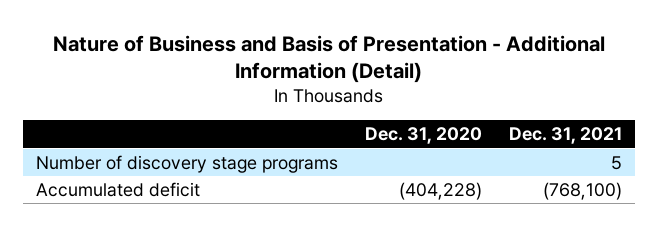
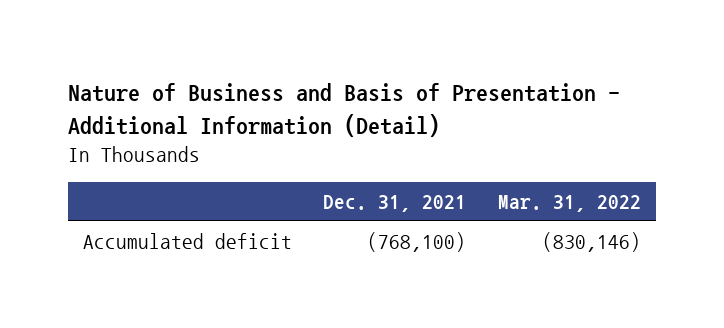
[365,127,483,145] Dec. 31, 2020 -> none
none -> [497,195,641,213] Mar. 31, 2022
[36,155,339,174] Number of discovery stage programs -> none

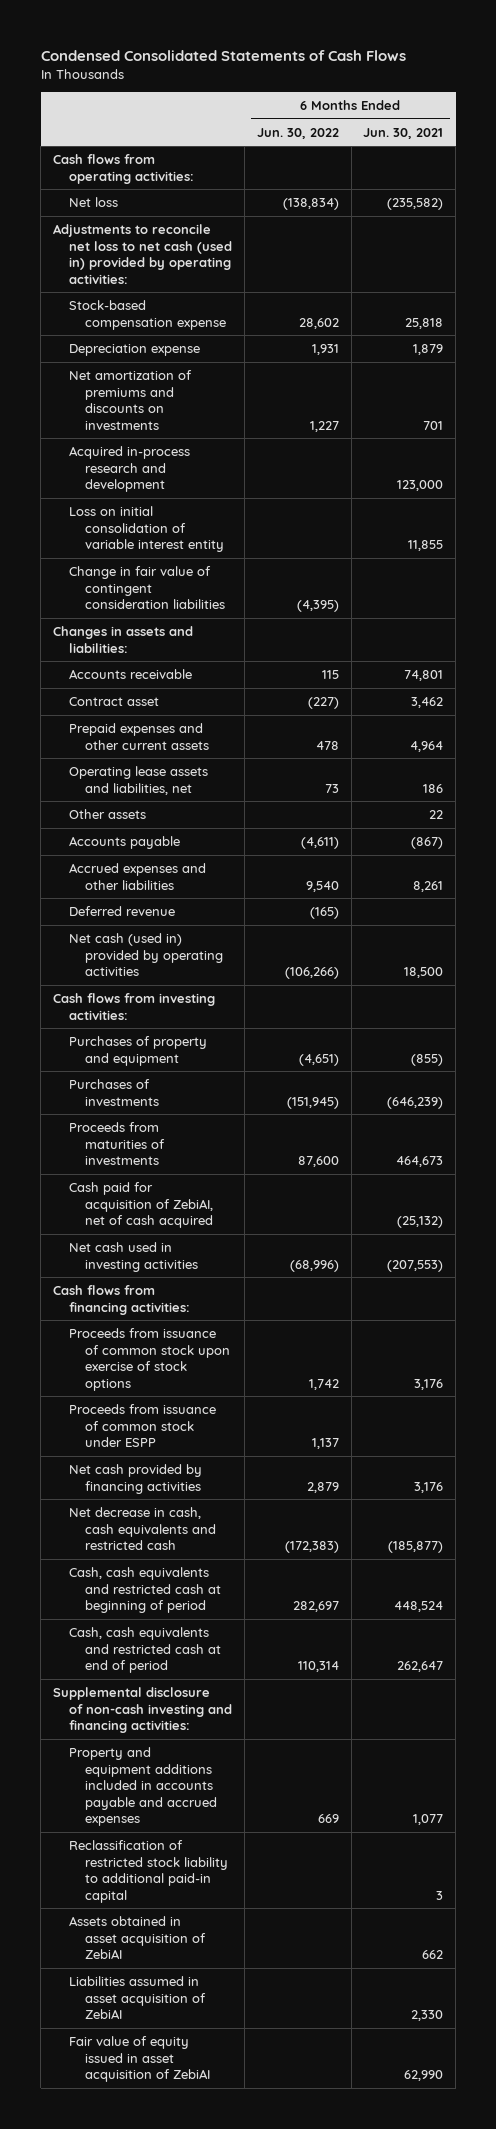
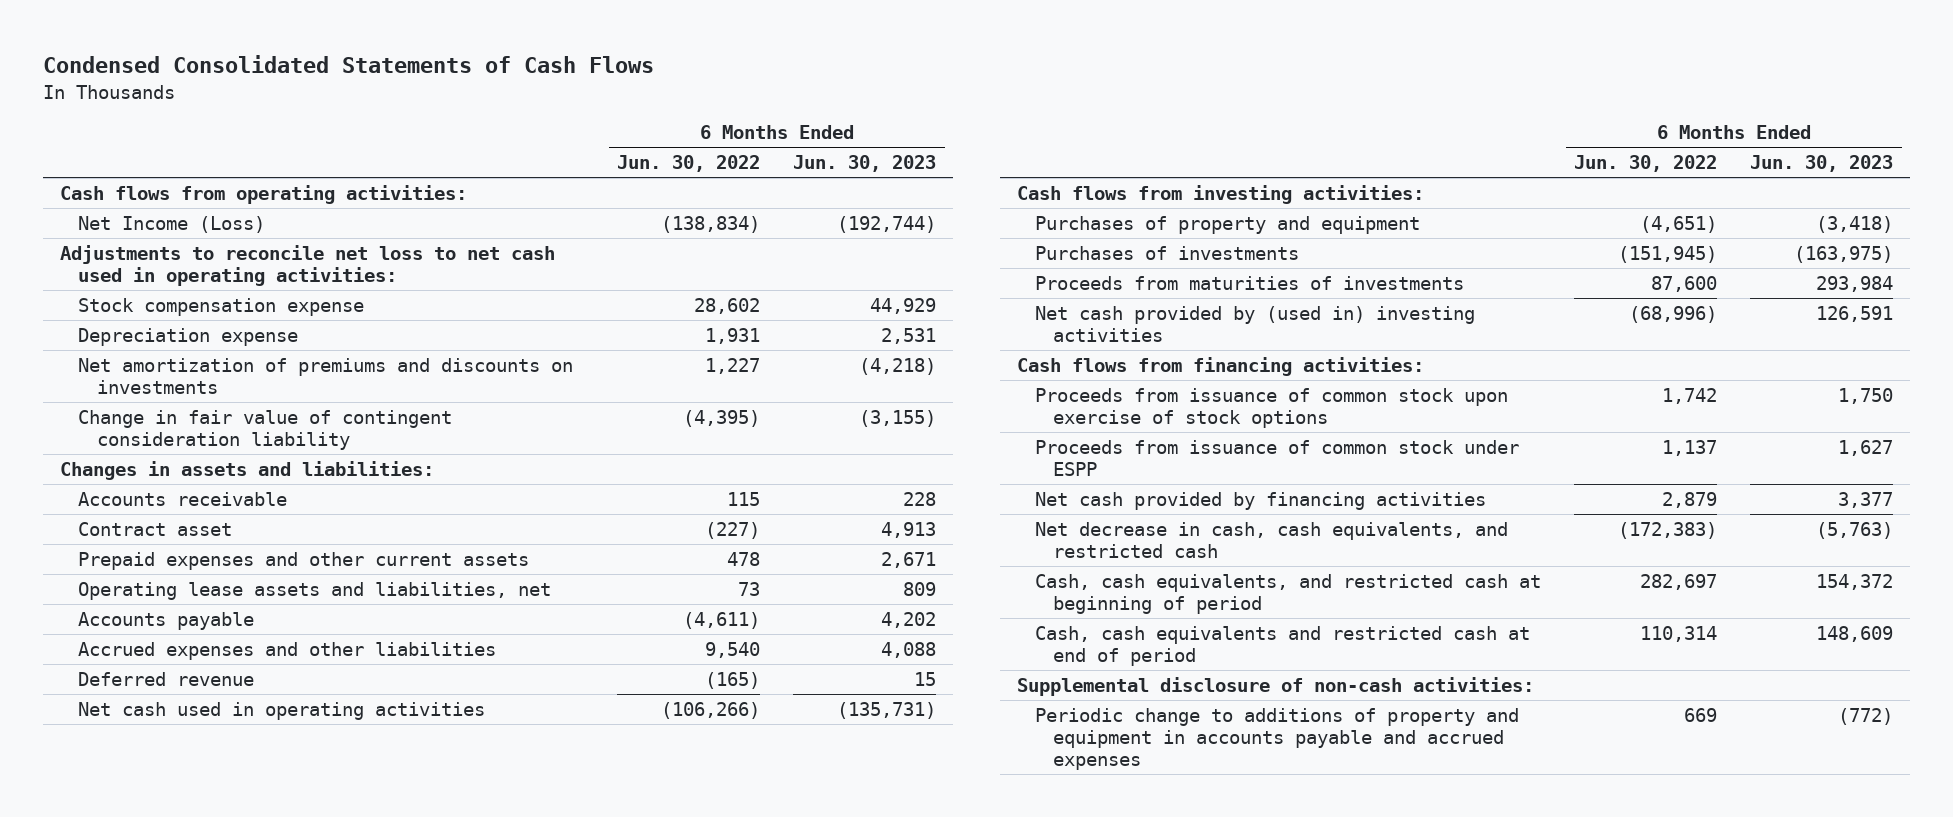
[363,127,444,139] Jun. 30, 2021 -> none
none -> [793,155,937,173] Jun. 30, 2023
[69,197,119,208] Net loss -> [78,215,266,233] Net Income (Loss)
[53,224,233,284] Adjustments to reconcile net loss to net cash (used in) provided by operating activities: -> [60,244,556,286] Adjustments to reconcile net loss to net cash used in operating activities:
[69,300,227,330] Stock-based compensation expense -> [78,297,365,316] Stock compensation expense
[69,446,191,493] Acquired in-process research and development -> none
[69,506,225,553] Loss on initial consolidation of variable interest entity -> none
[69,566,226,610] Change in fair value of contingent consideration liabilities -> [78,409,453,450] Change in fair value of contingent consideration liability
[69,809,147,820] Other assets -> none
[69,933,224,977] Net cash (used in) provided by operating activities -> [78,701,486,720] Net cash used in operating activities
[69,1182,214,1229] Cash paid for acquisition of ZebiAI, net of cash acquired -> none
[69,1242,199,1272] Net cash used in investing activities -> [1035,305,1476,342] Net cash provided by (used in) investing activities
[69,1507,217,1551] Net decrease in cash, cash equivalents and restricted cash -> [1035,521,1509,558] Net decrease in cash, cash equivalents, and restricted cash
[69,1567,222,1614] Cash, cash equivalents and restricted cash at beginning of period -> [1035,573,1542,614] Cash, cash equivalents, and restricted cash at beginning of period
[69,1840,229,1903] Reclassification of restricted stock liability to additional paid-in capital -> none
[69,1916,207,1960] Assets obtained in asset acquisition of ZebiAI -> none
[69,1976,207,2020] Liabilities assumed in asset acquisition of ZebiAI -> none
[69,2036,211,2083] Fair value of equity issued in asset acquisition of ZebiAI -> none
[53,1687,233,1734] Supplemental disclosure of non-cash investing and financing activities: -> [1016,676,1534,696] Supplemental disclosure of non-cash activities:
[69,1747,218,1827] Property and equipment additions included in accounts payable and accrued expenses -> [1035,707,1520,770] Periodic change to additions of property and equipment in accounts payable and accrued expenses

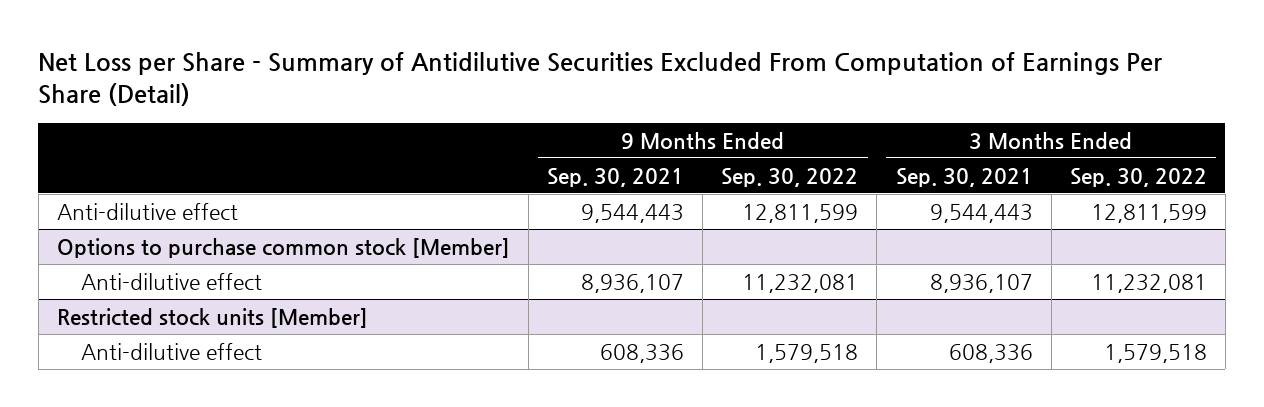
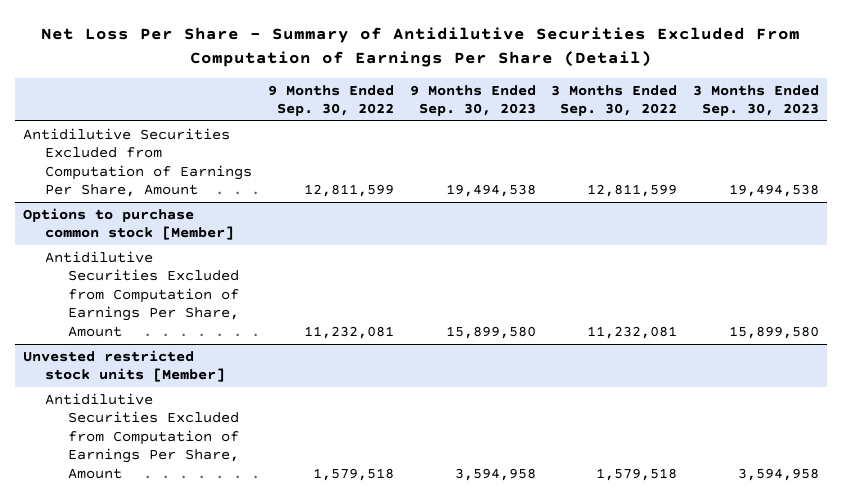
[38,52,1163,107] Net Loss per Share - Summary of Antidilutive Securities Excluded From Computation of Earnings Per Share (Detail) -> [41,26,801,67] Net Loss Per Share - Summary of Antidilutive Securities Excluded From Computation of Earnings Per Share (Detail)
[547,167,685,187] Sep. 30, 2021 -> none
[895,167,1033,187] Sep. 30, 2021 -> none
none -> [409,84,536,117] 9 Months Ended Sep. 30, 2023
none -> [693,84,820,117] 3 Months Ended Sep. 30, 2023
[56,202,238,220] Anti-dilutive effect -> [22,127,253,198] Antidilutive Securities Excluded from Computation of Earnings Per Share, Amount
[81,272,263,290] Anti-dilutive effect -> [45,250,239,337] Antidilutive Securities Excluded from Computation of Earnings Per Share, Amount
[56,307,368,328] Restricted stock units [Member] -> [22,349,226,383] Unvested restricted stock units [Member]
[81,342,263,360] Anti-dilutive effect -> [45,392,239,479] Antidilutive Securities Excluded from Computation of Earnings Per Share, Amount

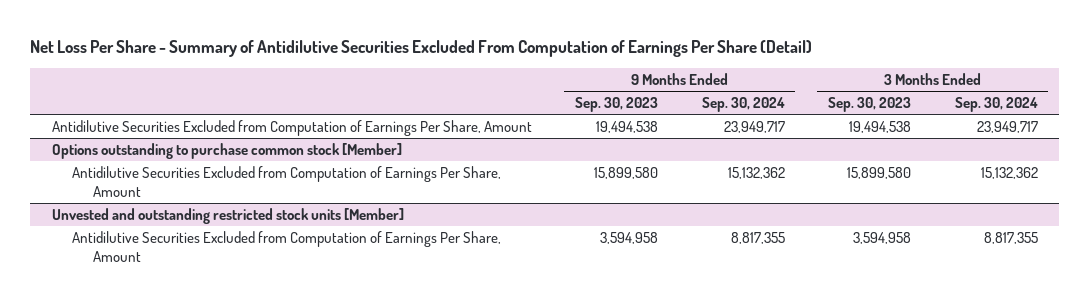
[267,84,394,117] 9 Months Ended Sep. 30, 2022 -> none
[551,84,678,117] 3 Months Ended Sep. 30, 2022 -> none
none -> [701,97,785,113] Sep. 30, 2024
none -> [954,97,1038,113] Sep. 30, 2024
[22,207,235,241] Options to purchase common stock [Member] -> [51,142,402,159] Options outstanding to purchase common stock [Member]
[22,349,226,383] Unvested restricted stock units [Member] -> [51,207,404,224] Unvested and outstanding restricted stock units [Member]

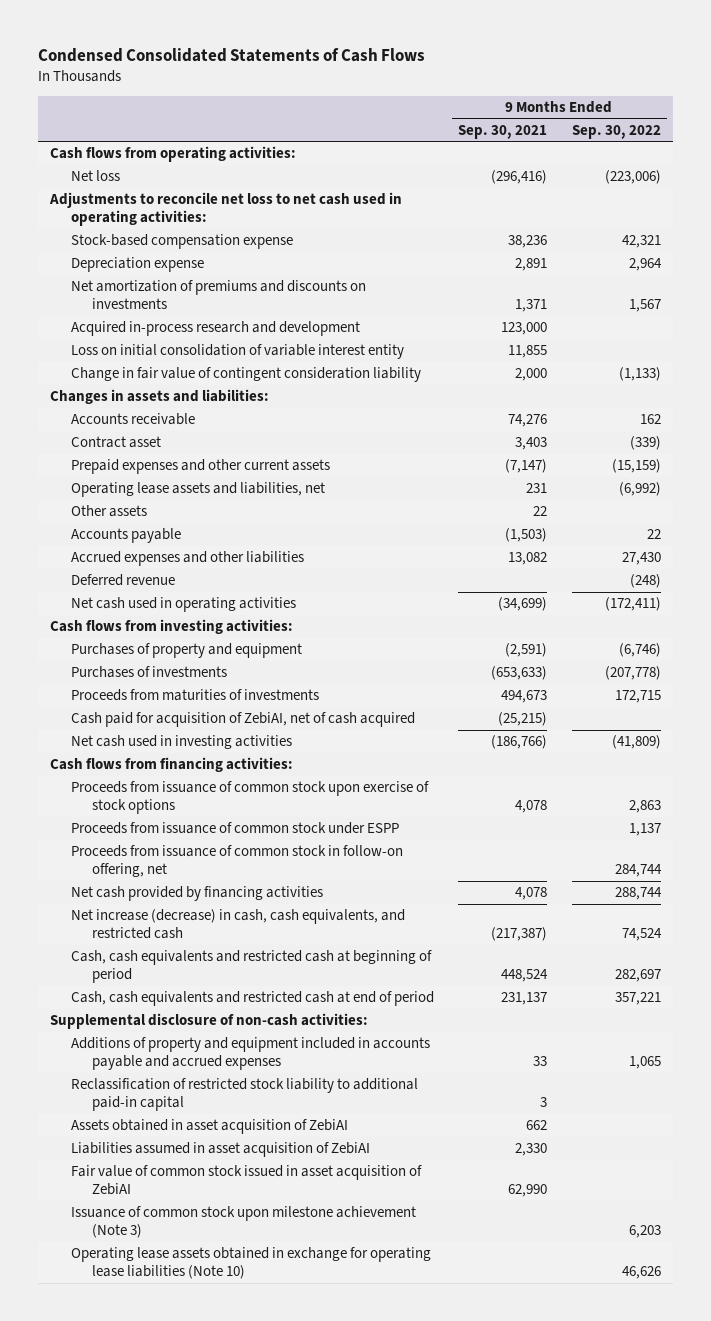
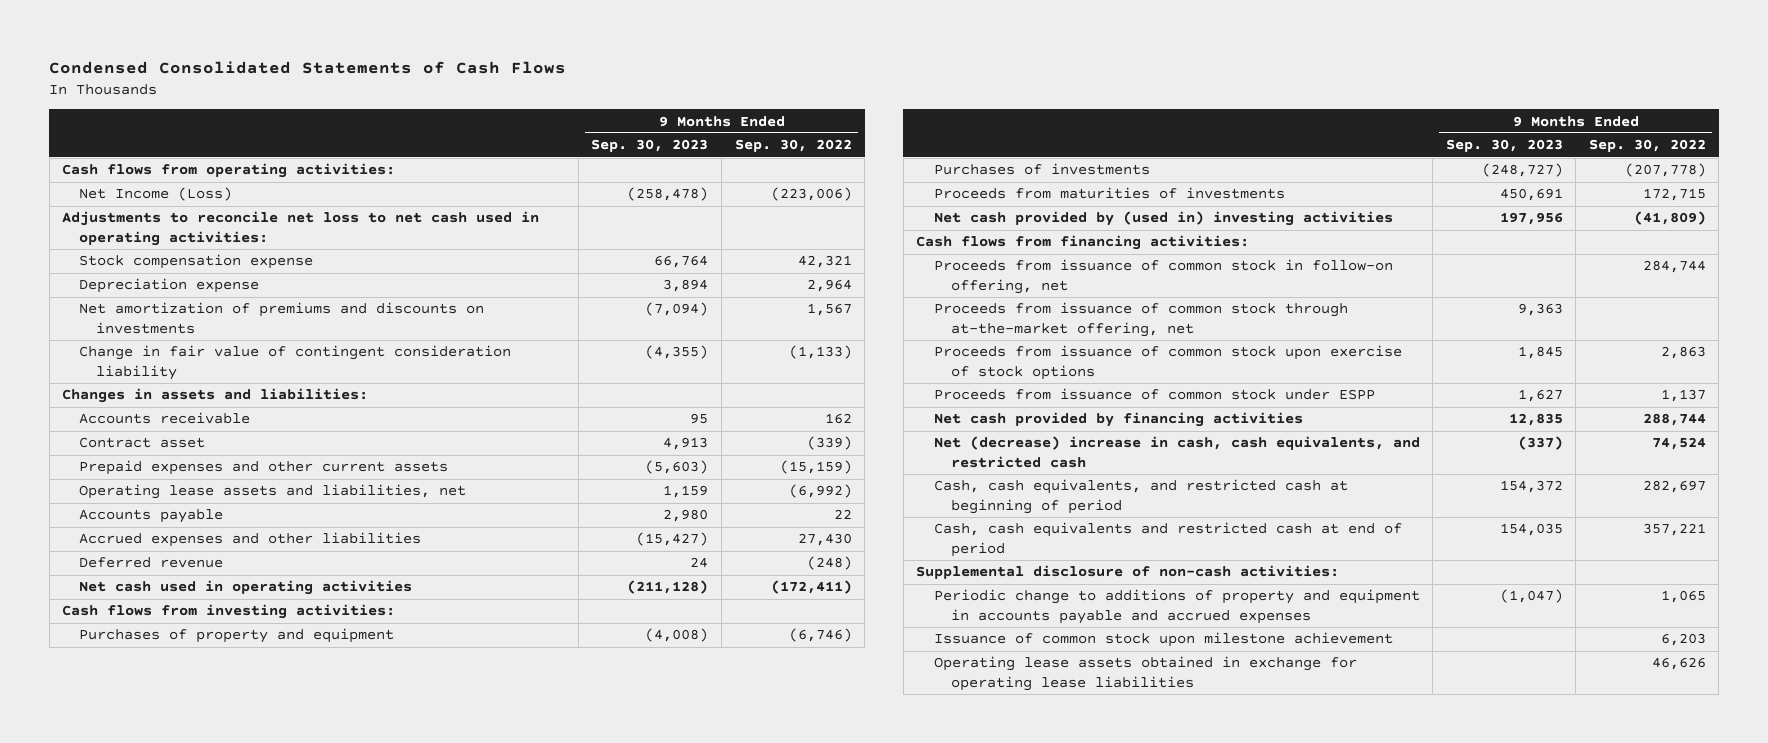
[458,124,548,139] Sep. 30, 2021 -> none
none -> [591,139,709,153] Sep. 30, 2023
[70,170,120,182] Net loss -> [79,187,233,202] Net Income (Loss)
[70,234,293,250] Stock-based compensation expense -> [79,254,314,270] Stock compensation expense
[70,321,360,337] Acquired in-process research and development -> none
[70,344,404,360] Loss on initial consolidation of variable interest entity -> none
[70,505,147,518] Other assets -> none
[70,712,415,728] Cash paid for acquisition of ZebiAI, net of cash acquired -> none
[70,735,292,750] Net cash used in investing activities -> [933,211,1393,227] Net cash provided by (used in) investing activities
[70,845,403,878] Proceeds from issuance of common stock in follow-on offering, net -> [933,259,1393,294] Proceeds from issuance of common stock in follow-on offering, net
none -> [933,302,1348,337] Proceeds from issuance of common stock through at-the-market offering, net
[70,909,405,940] Net increase (decrease) in cash, cash equivalents, and restricted cash -> [933,436,1420,468] Net (decrease) increase in cash, cash equivalents, and restricted cash
[70,950,432,984] Cash, cash equivalents and restricted cash at beginning of period -> [933,479,1348,514] Cash, cash equivalents, and restricted cash at beginning of period
[70,1078,418,1112] Reclassification of restricted stock liability to additional paid-in capital -> none
[70,1119,348,1135] Assets obtained in asset acquisition of ZebiAI -> none
[70,1142,370,1158] Liabilities assumed in asset acquisition of ZebiAI -> none
[70,1165,422,1196] Fair value of common stock issued in asset acquisition of ZebiAI -> none
[70,1037,430,1071] Additions of property and equipment included in accounts payable and accrued expenses -> [933,589,1420,624] Periodic change to additions of property and equipment in accounts payable and accrued expenses
[70,1206,416,1239] Issuance of common stock upon milestone achievement (Note 3) -> [933,632,1393,648] Issuance of common stock upon milestone achievement
[70,1247,431,1280] Operating lease assets obtained in exchange for operating lease liabilities (Note 10) -> [933,656,1357,691] Operating lease assets obtained in exchange for operating lease liabilities

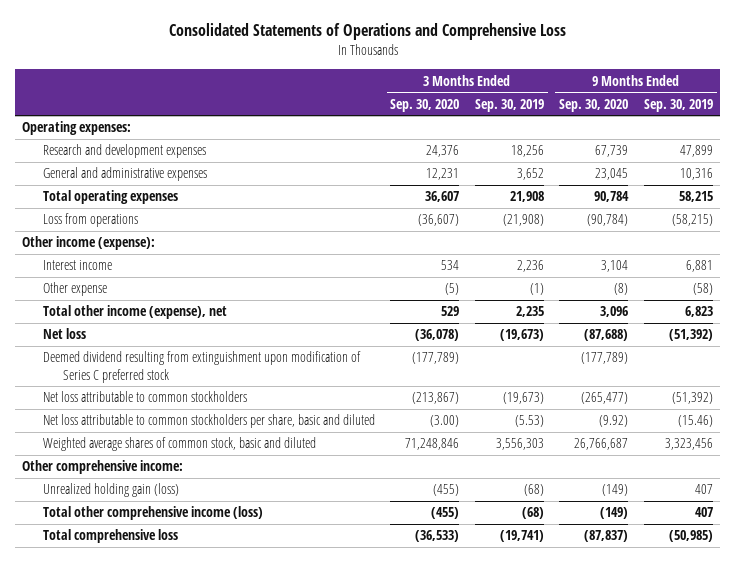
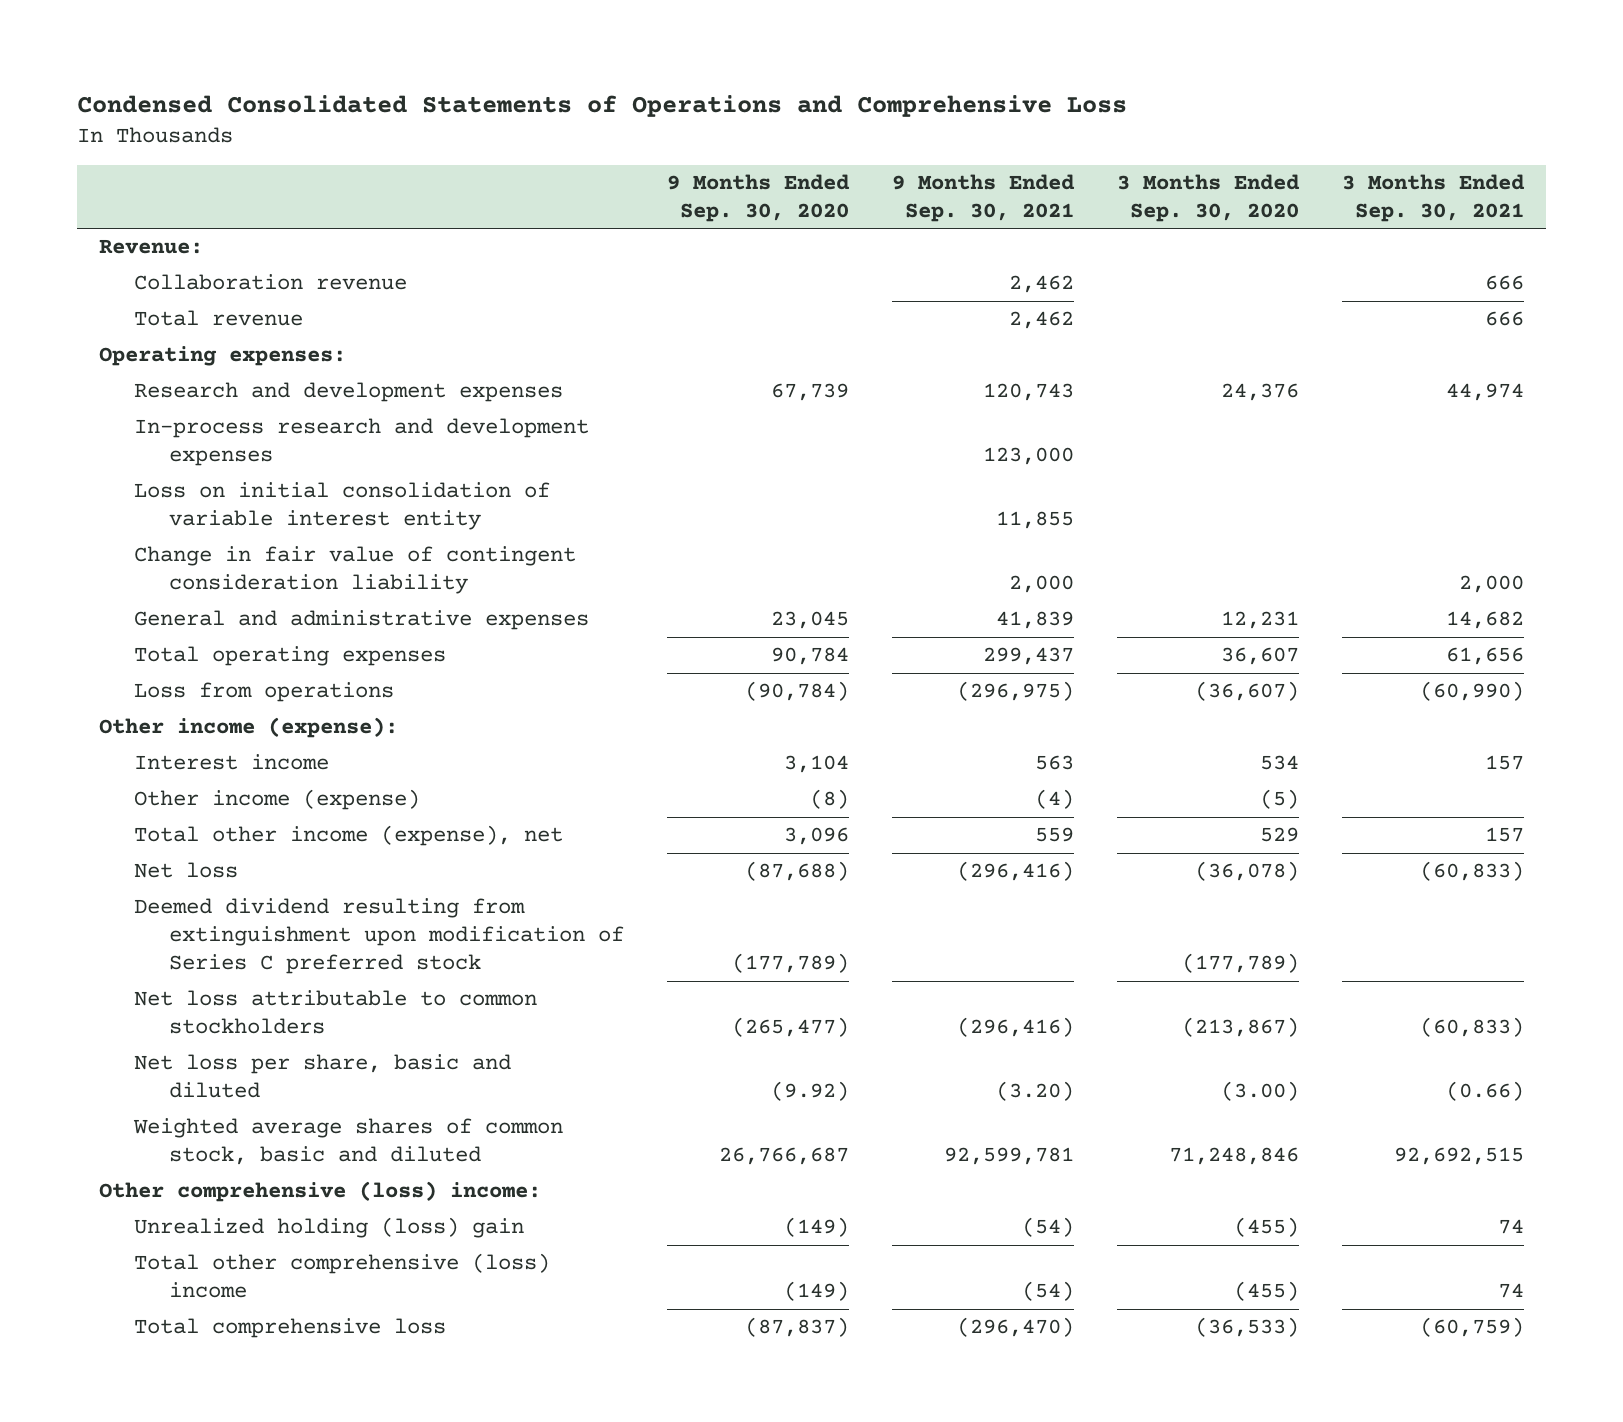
[168,23,566,41] Consolidated Statements of Operations and Comprehensive Loss -> [77,95,1128,118] Condensed Consolidated Statements of Operations and Comprehensive Loss
[474,98,544,112] Sep. 30, 2019 -> none
[643,98,713,112] Sep. 30, 2019 -> none
none -> [892,173,1076,222] 9 Months Ended Sep. 30, 2021
none -> [1342,173,1526,222] 3 Months Ended Sep. 30, 2021
none -> [99,239,204,255] Revenue:
none -> [133,274,407,291] Collaboration revenue
none -> [133,310,303,327] Total revenue
none -> [133,418,589,467] In-process research and development expenses
none -> [133,482,550,531] Loss on initial consolidation of variable interest entity
none -> [133,546,576,595] Change in fair value of contingent consideration liability
[42,282,107,297] Other expense -> [133,789,420,811] Other income (expense)
[42,414,375,429] Net loss attributable to common stockholders per share, basic and diluted -> [133,1054,511,1099] Net loss per share, basic and diluted
[22,460,184,475] Other comprehensive income: -> [99,1181,542,1203] Other comprehensive (loss) income:
[42,483,179,498] Unrealized holding gain (loss) -> [133,1217,524,1239] Unrealized holding (loss) gain
[42,506,263,521] Total other comprehensive income (loss) -> [133,1253,550,1299] Total other comprehensive (loss) income

